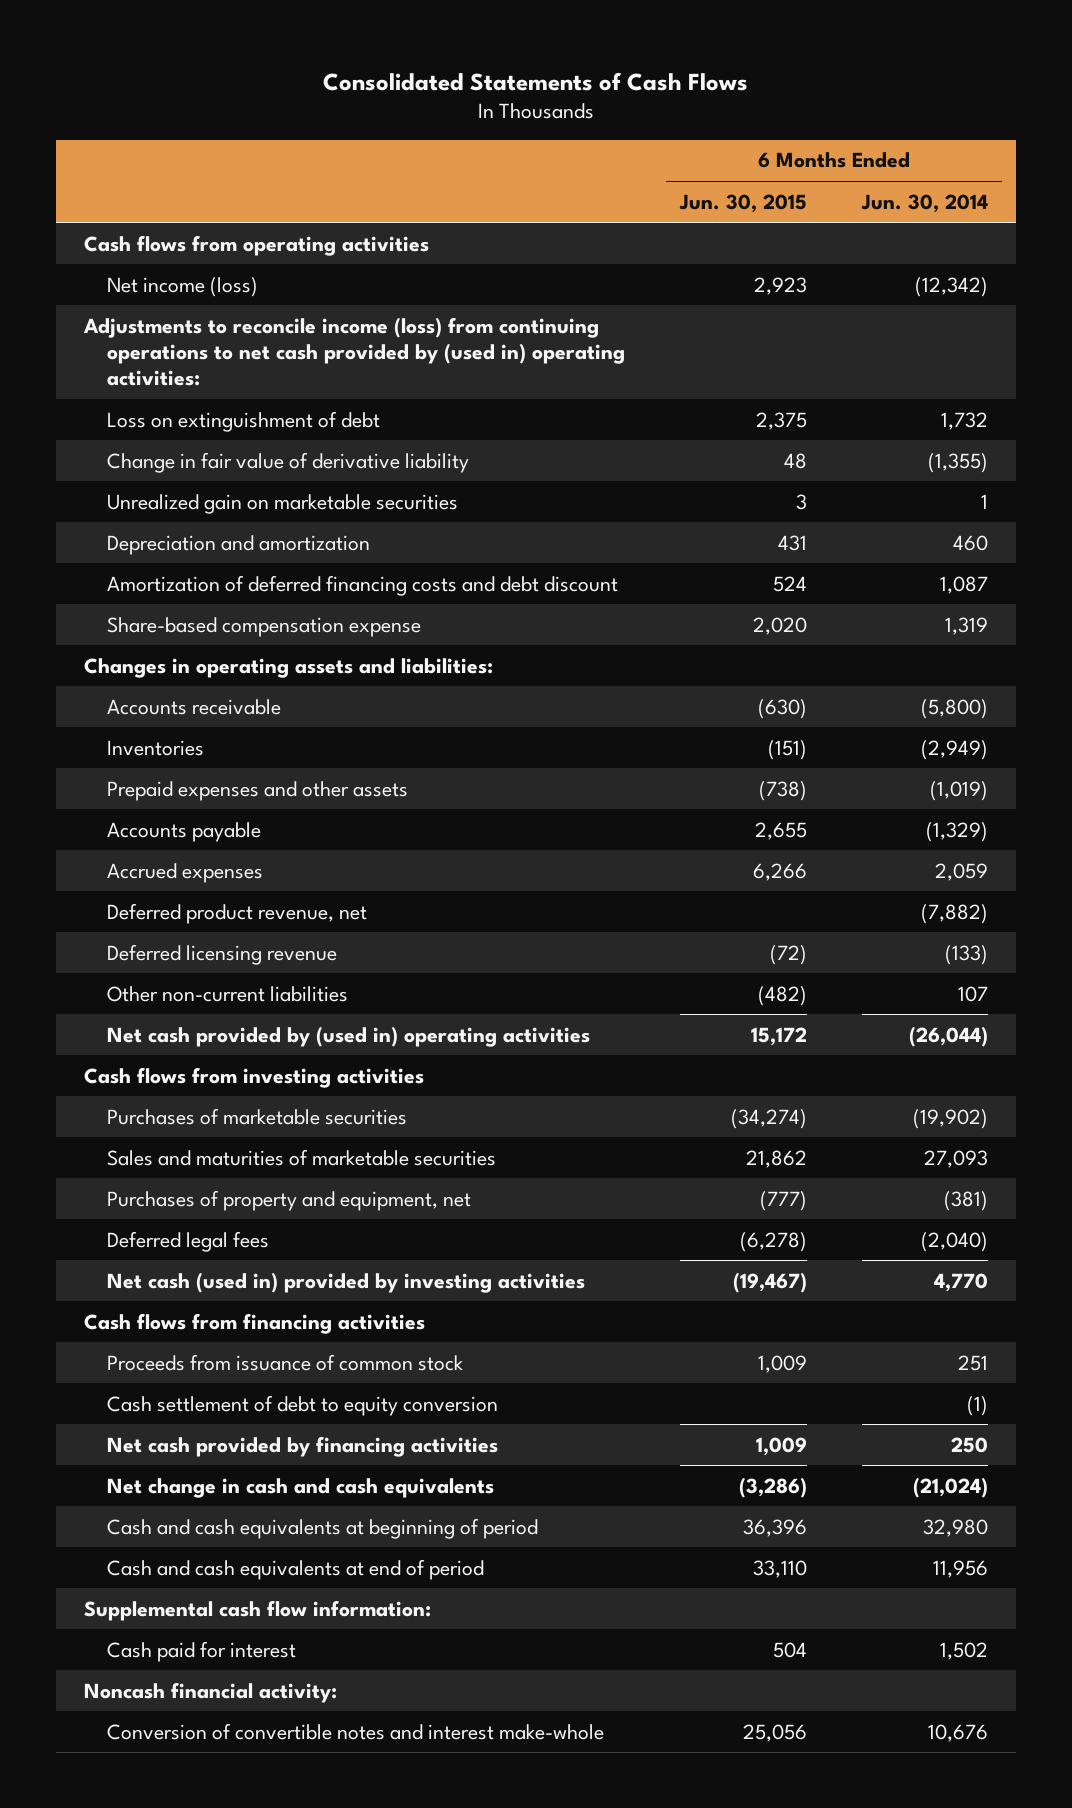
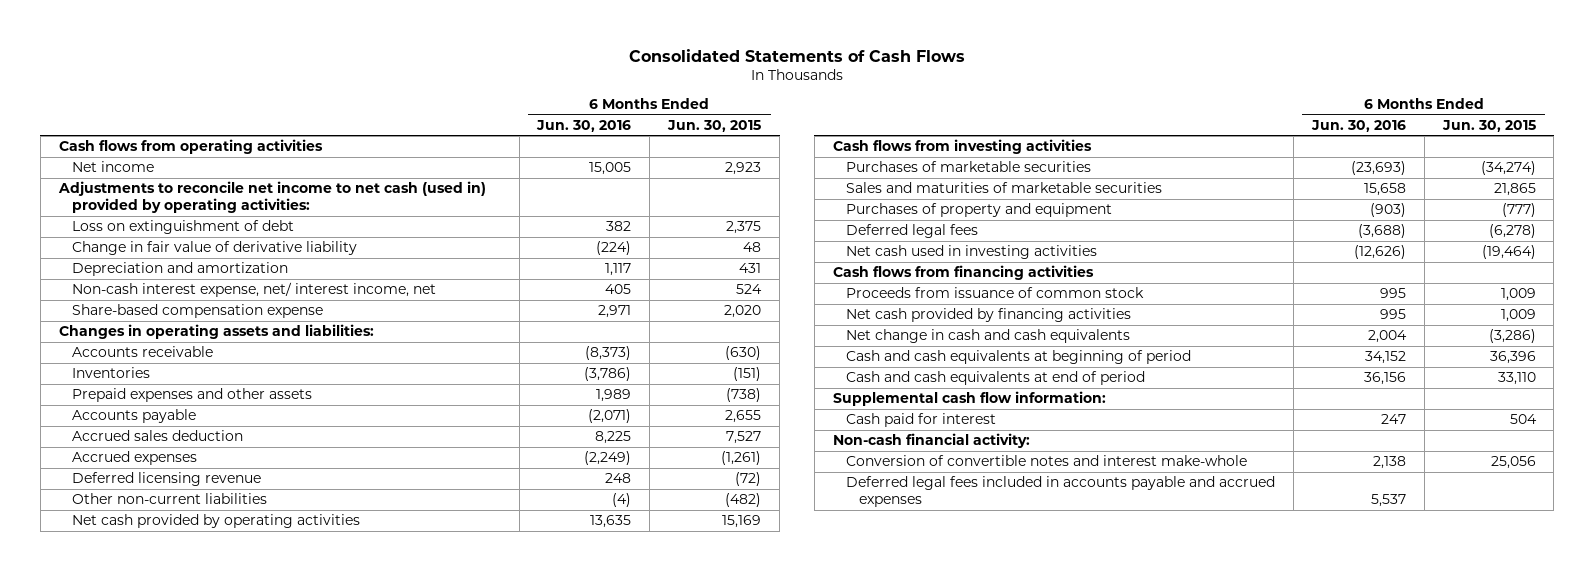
[861,193,989,213] Jun. 30, 2014 -> none
none -> [536,119,632,132] Jun. 30, 2016
[107,276,259,297] Net income (loss) -> [71,161,154,173] Net income
[82,316,626,387] Adjustments to reconcile income (loss) from continuing operations to net cash provided by (used in) operating activities: -> [57,181,486,214] Adjustments to reconcile net income to net cash (used in) provided by operating activities:
[107,493,459,514] Unrealized gain on marketable securities -> none
[107,574,619,596] Amortization of deferred financing costs and debt discount -> [71,282,436,298] Non-cash interest expense, net/ interest income, net
[107,902,368,924] Deferred product revenue, net -> none
none -> [71,430,243,442] Accrued sales deduction
[753,862,808,881] 6,266 -> [721,451,762,466] (1,261)
[107,1025,591,1047] Net cash provided by (used in) operating activities -> [71,514,360,529] Net cash provided by operating activities
[751,1026,808,1046] 15,172 -> [722,515,762,529] 15,169
[746,1149,808,1168] 21,862 -> [1493,183,1536,197] 21,865
[107,1189,472,1211] Purchases of property and equipment, net -> [845,203,1112,218] Purchases of property and equipment
[107,1271,586,1293] Net cash (used in) provided by investing activities -> [845,245,1097,260] Net cash used in investing activities
[733,1271,808,1293] (19,467) -> [1481,245,1536,260] (19,464)
[107,1394,499,1416] Cash settlement of debt to equity conversion -> none
[83,1681,337,1703] Noncash financial activity: -> [832,433,1030,449] Non-cash financial activity:
none -> [845,476,1275,508] Deferred legal fees included in accounts payable and accrued expenses

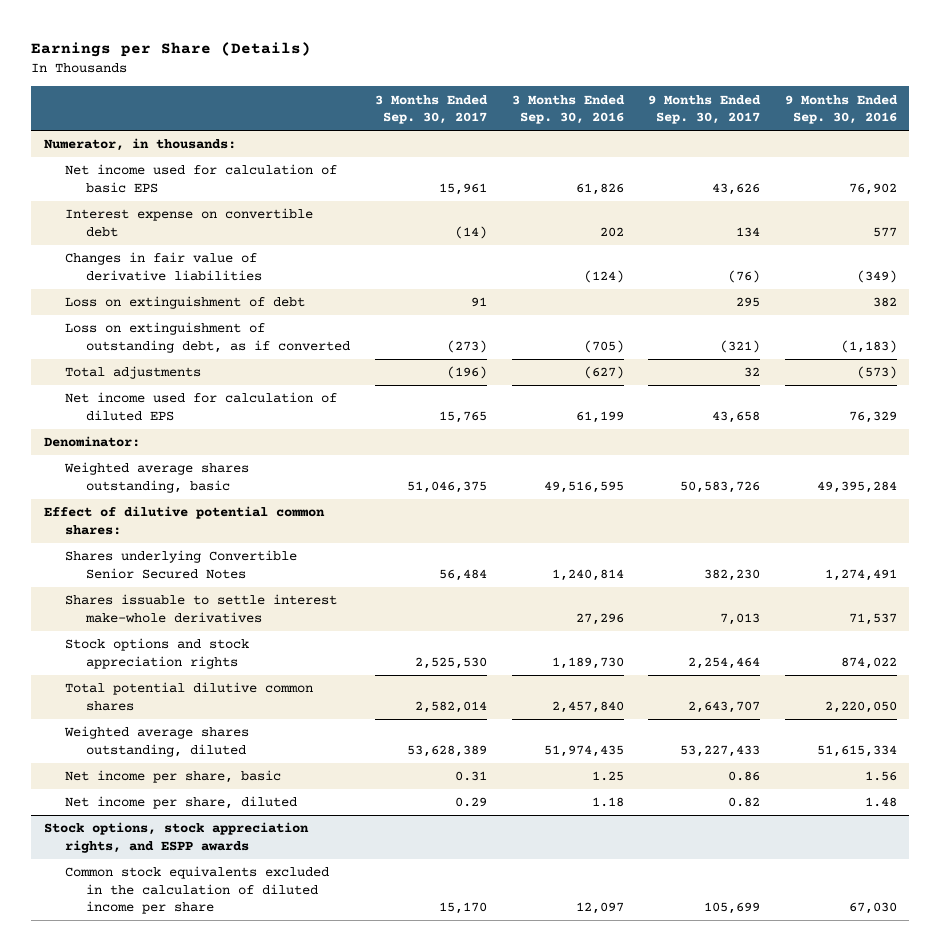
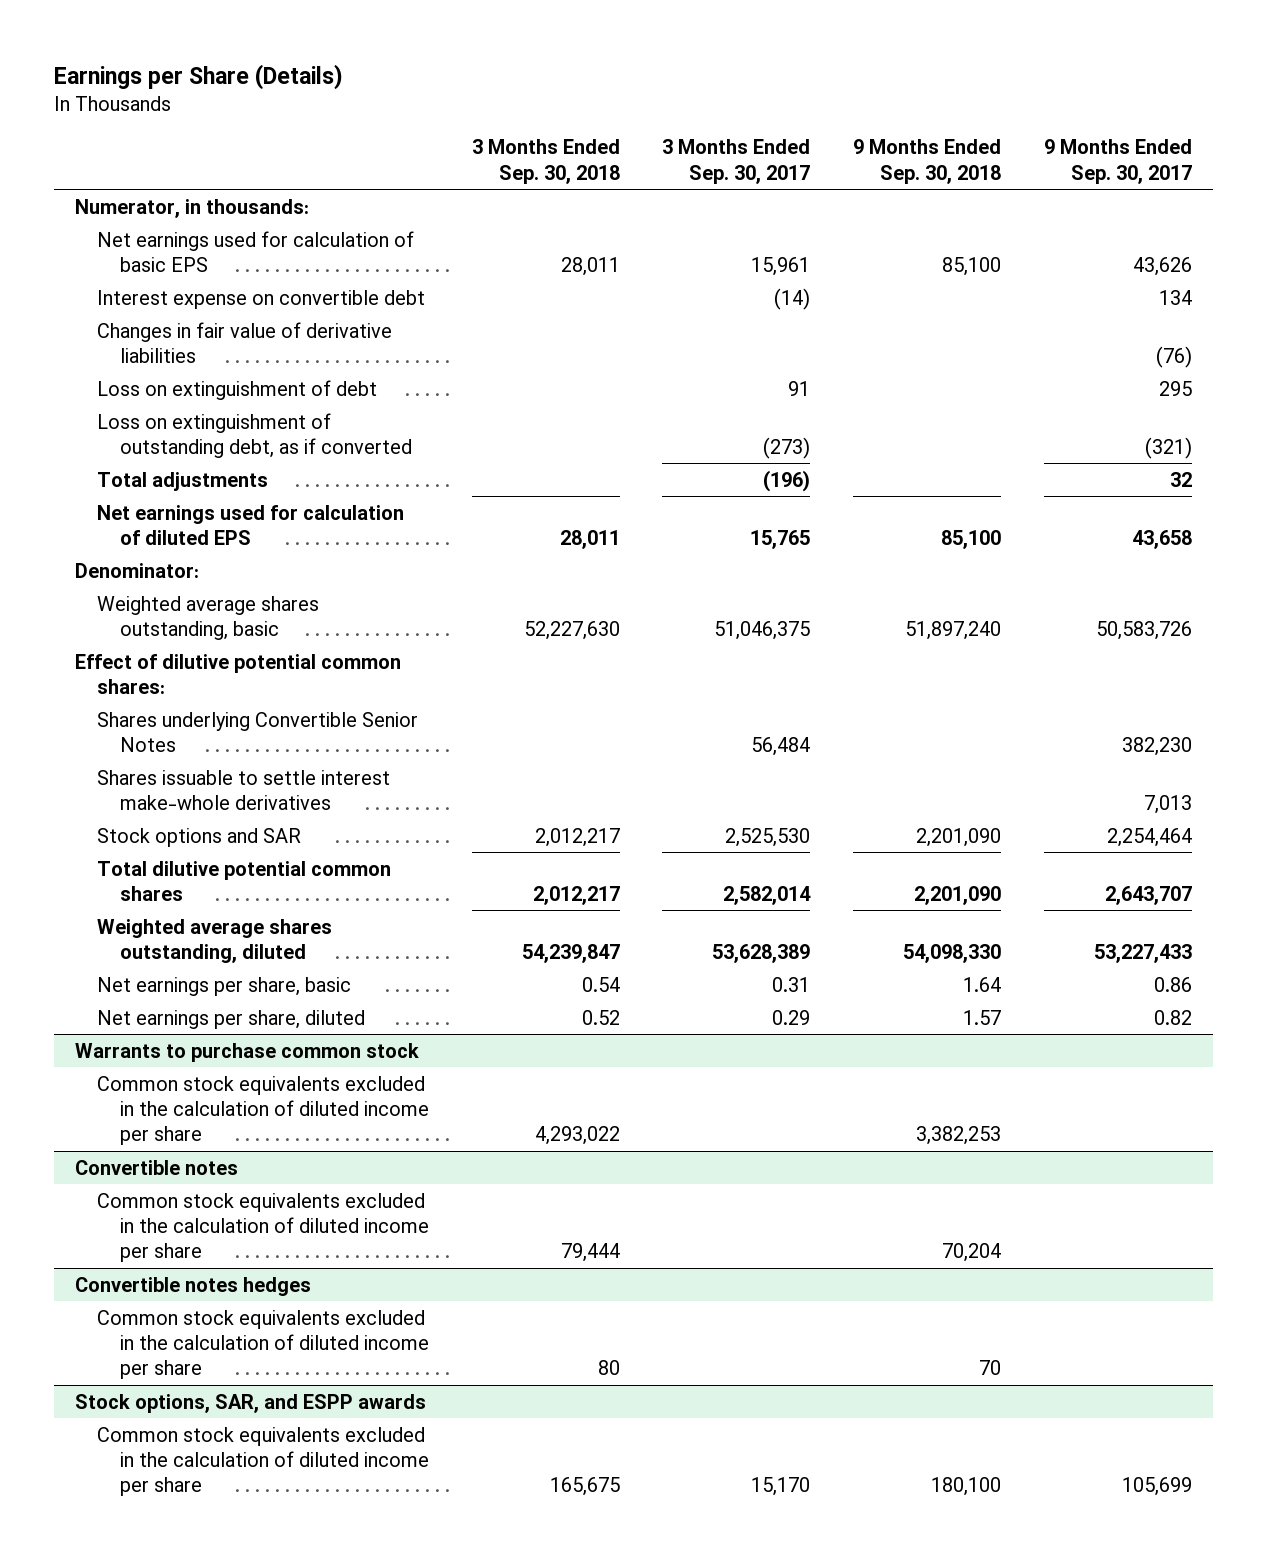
[511,94,625,125] 3 Months Ended Sep. 30, 2016 -> none
[785,94,899,125] 9 Months Ended Sep. 30, 2016 -> none
none -> [471,139,620,184] 3 Months Ended Sep. 30, 2018
none -> [853,139,1002,184] 9 Months Ended Sep. 30, 2018
[64,164,337,193] Net income used for calculation of basic EPS -> [97,230,415,272] Net earnings used for calculation of basic EPS
[64,392,337,421] Net income used for calculation of diluted EPS -> [97,504,405,545] Net earnings used for calculation of diluted EPS
[64,550,297,579] Shares underlying Convertible Senior Secured Notes -> [97,711,419,752] Shares underlying Convertible Senior Notes
[64,638,249,669] Stock options and stock appreciation rights -> [97,827,302,847] Stock options and SAR
[64,682,313,711] Total potential dilutive common shares -> [97,860,392,901] Total dilutive potential common shares
[64,770,281,784] Net income per share, basic -> [97,976,352,996] Net earnings per share, basic
[64,796,297,810] Net income per share, diluted -> [97,1009,366,1029] Net earnings per share, diluted
none -> [74,1042,419,1062] Warrants to purchase common stock
none -> [97,1075,429,1145] Common stock equivalents excluded in the calculation of diluted income per share
none -> [74,1159,238,1175] Convertible notes
none -> [97,1192,429,1262] Common stock equivalents excluded in the calculation of diluted income per share
none -> [74,1276,311,1296] Convertible notes hedges
none -> [97,1309,429,1379] Common stock equivalents excluded in the calculation of diluted income per share
[43,822,309,853] Stock options, stock appreciation rights, and ESPP awards -> [74,1393,426,1413] Stock options, SAR, and ESPP awards

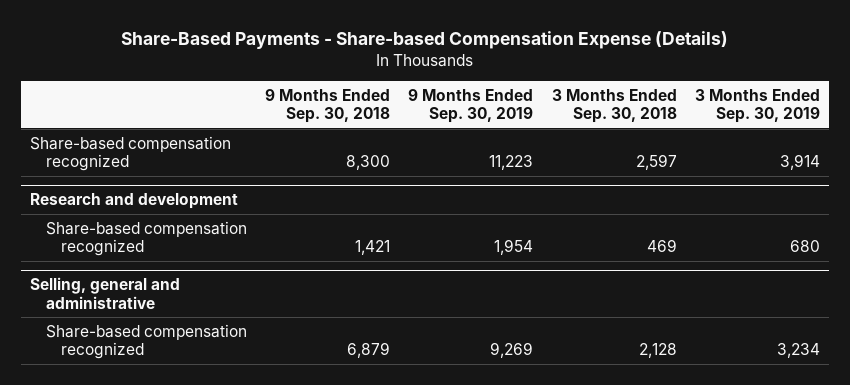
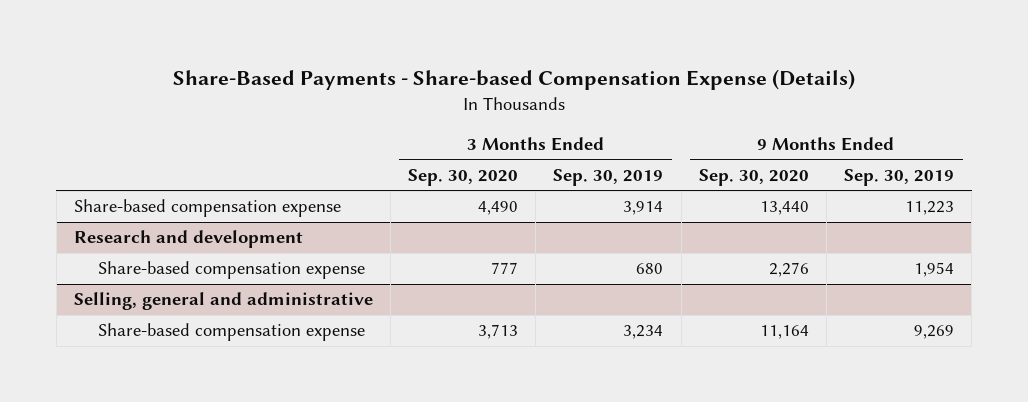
[264,88,390,124] 9 Months Ended Sep. 30, 2018 -> none
[551,88,677,124] 3 Months Ended Sep. 30, 2018 -> none
none -> [408,169,519,187] Sep. 30, 2020
none -> [698,169,809,187] Sep. 30, 2020
[30,135,232,172] Share-based compensation recognized -> [73,199,341,218] Share-based compensation expense
[45,220,247,257] Share-based compensation recognized -> [98,261,366,280] Share-based compensation expense
[45,323,247,360] Share-based compensation recognized -> [98,323,366,342] Share-based compensation expense

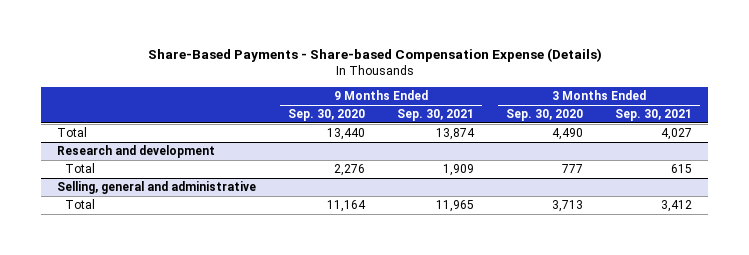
[553,169,664,187] Sep. 30, 2019 -> none
[844,169,955,187] Sep. 30, 2019 -> none
none -> [397,109,475,122] Sep. 30, 2021
none -> [615,109,693,122] Sep. 30, 2021
[73,199,341,218] Share-based compensation expense -> [57,127,88,138] Total
[98,261,366,280] Share-based compensation expense -> [65,163,96,174] Total
[98,323,366,342] Share-based compensation expense -> [65,199,96,210] Total

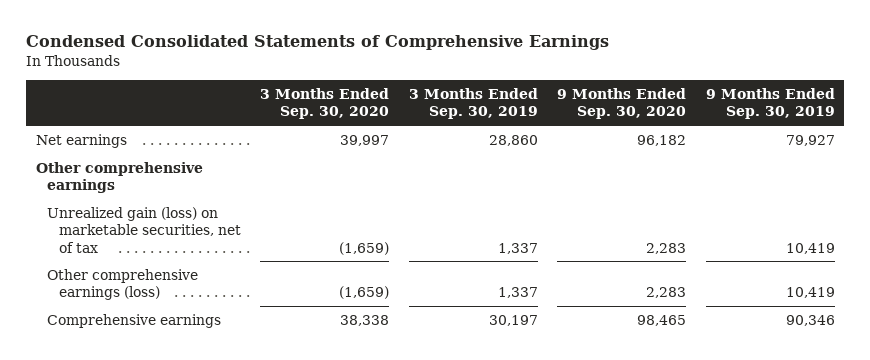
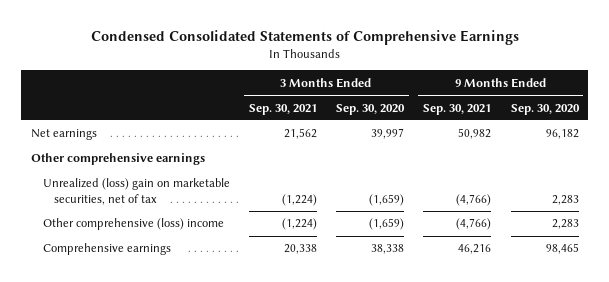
[408,87,538,120] 3 Months Ended Sep. 30, 2019 -> none
[705,87,835,120] 9 Months Ended Sep. 30, 2019 -> none
none -> [248,103,317,115] Sep. 30, 2021
none -> [423,103,492,115] Sep. 30, 2021
[47,206,241,253] Unrealized gain (loss) on marketable securities, net of tax -> [42,178,230,205] Unrealized (loss) gain on marketable securities, net of tax
[47,268,199,301] Other comprehensive earnings (loss) -> [42,218,224,231] Other comprehensive (loss) income

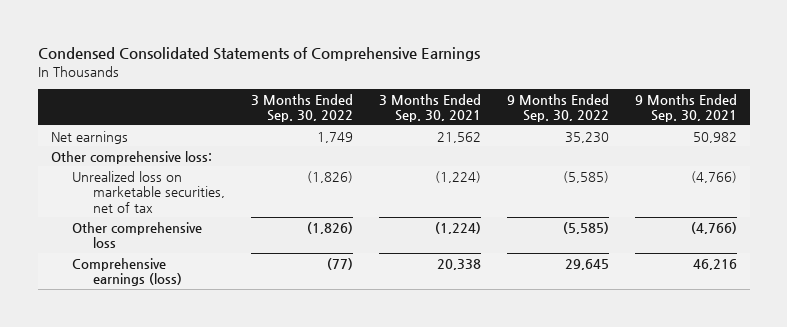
[336,103,406,115] Sep. 30, 2020 -> none
[510,103,580,115] Sep. 30, 2020 -> none
none -> [250,93,353,123] 3 Months Ended Sep. 30, 2022
none -> [506,93,609,123] 9 Months Ended Sep. 30, 2022
[30,153,205,166] Other comprehensive earnings -> [50,150,212,164] Other comprehensive loss:
[42,178,230,205] Unrealized (loss) gain on marketable securities, net of tax -> [71,170,225,213] Unrealized loss on marketable securities, net of tax
[42,218,224,231] Other comprehensive (loss) income -> [71,221,202,249] Other comprehensive loss
[42,243,171,256] Comprehensive earnings -> [71,257,182,287] Comprehensive earnings (loss)

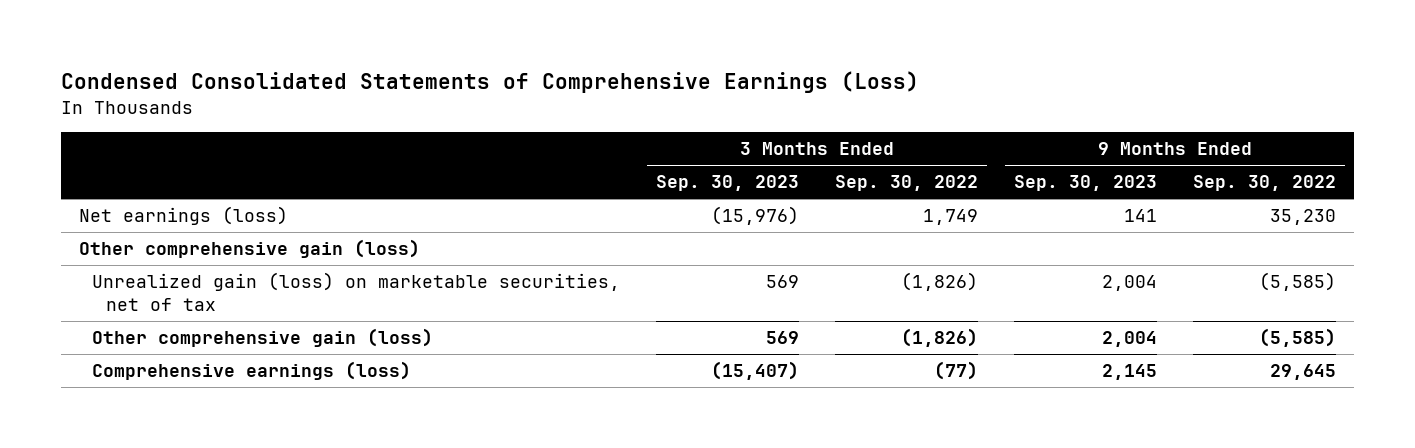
[37,46,480,61] Condensed Consolidated Statements of Comprehensive Earnings -> [61,71,920,94] Condensed Consolidated Statements of Comprehensive Earnings (Loss)
[378,93,481,123] 3 Months Ended Sep. 30, 2021 -> none
[634,93,737,123] 9 Months Ended Sep. 30, 2021 -> none
none -> [656,175,800,192] Sep. 30, 2023
none -> [1014,175,1158,192] Sep. 30, 2023
[50,130,128,144] Net earnings -> [79,206,289,226] Net earnings (loss)
[50,150,212,164] Other comprehensive loss: -> [79,239,421,259] Other comprehensive gain (loss)
[71,170,225,213] Unrealized loss on marketable securities, net of tax -> [92,272,621,312] Unrealized gain (loss) on marketable securities, net of tax
[71,221,202,249] Other comprehensive loss -> [92,328,434,348] Other comprehensive gain (loss)

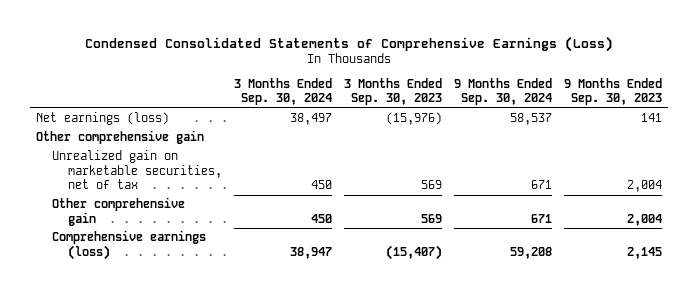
[835,175,979,192] Sep. 30, 2022 -> none
[1193,175,1337,192] Sep. 30, 2022 -> none
none -> [234,77,333,106] 3 Months Ended Sep. 30, 2024
none -> [454,77,553,106] 9 Months Ended Sep. 30, 2024
[79,239,421,259] Other comprehensive gain (loss) -> [35,130,204,145] Other comprehensive gain
[92,272,621,312] Unrealized gain (loss) on marketable securities, net of tax -> [51,150,222,190] Unrealized gain on marketable securities, net of tax
[92,328,434,348] Other comprehensive gain (loss) -> [51,197,185,226] Other comprehensive gain

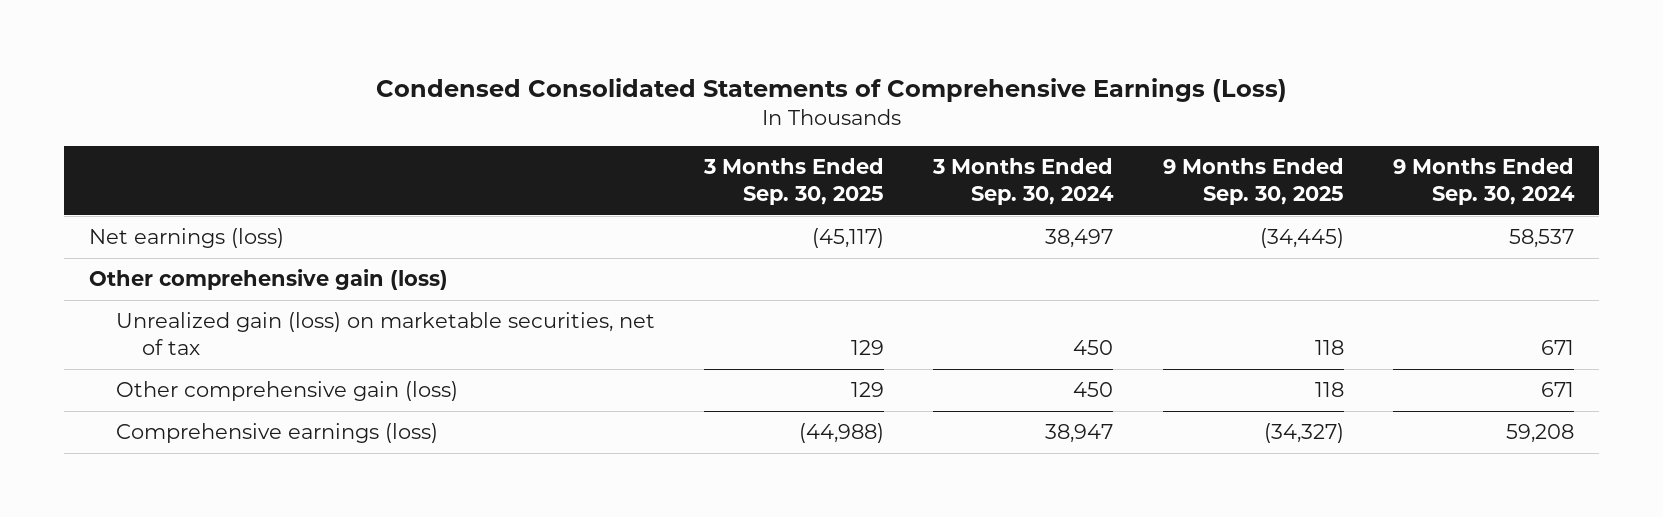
[344,77,443,106] 3 Months Ended Sep. 30, 2023 -> none
[564,77,663,106] 9 Months Ended Sep. 30, 2023 -> none
none -> [703,158,885,206] 3 Months Ended Sep. 30, 2025
none -> [1162,158,1344,206] 9 Months Ended Sep. 30, 2025
[35,130,204,145] Other comprehensive gain -> [89,269,449,291] Other comprehensive gain (loss)
[51,150,222,190] Unrealized gain on marketable securities, net of tax -> [115,312,655,356] Unrealized gain (loss) on marketable securities, net of tax
[51,197,185,226] Other comprehensive gain -> [115,381,458,402] Other comprehensive gain (loss)

